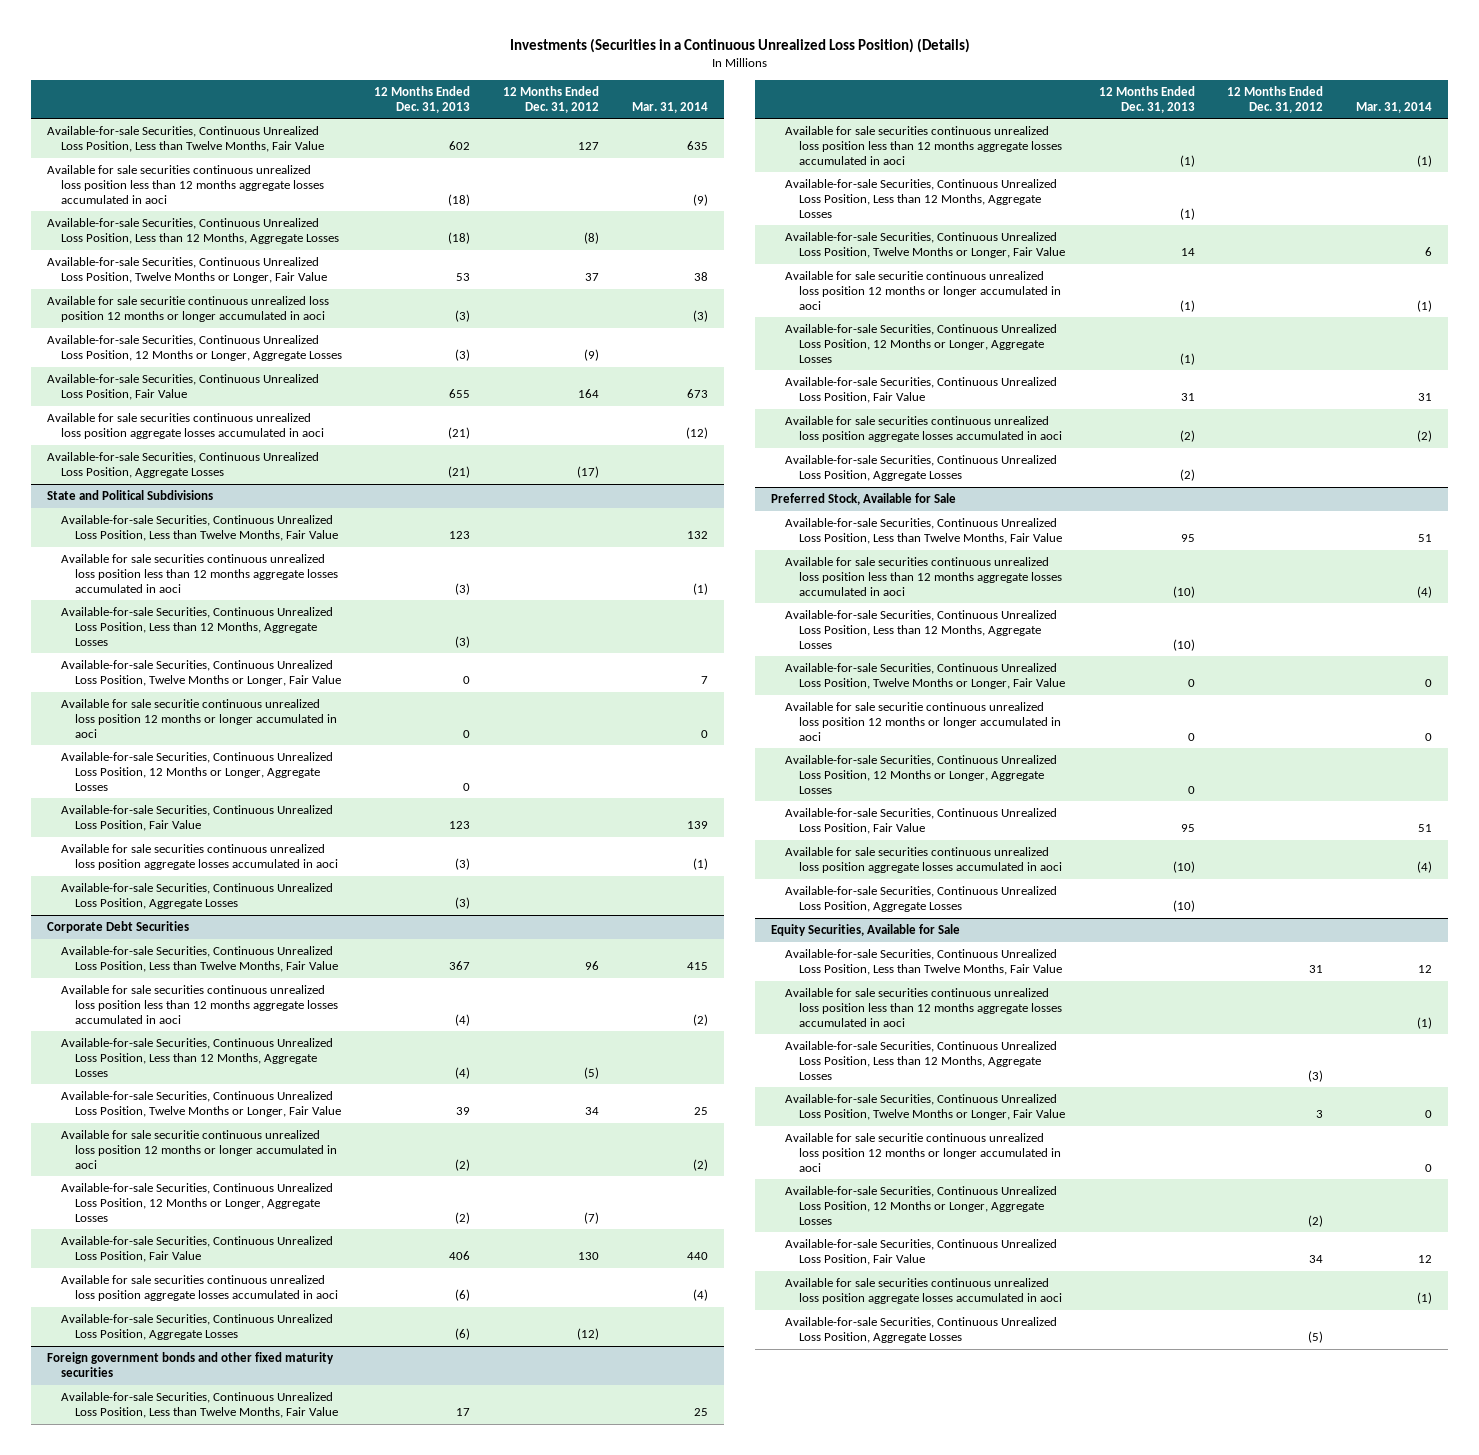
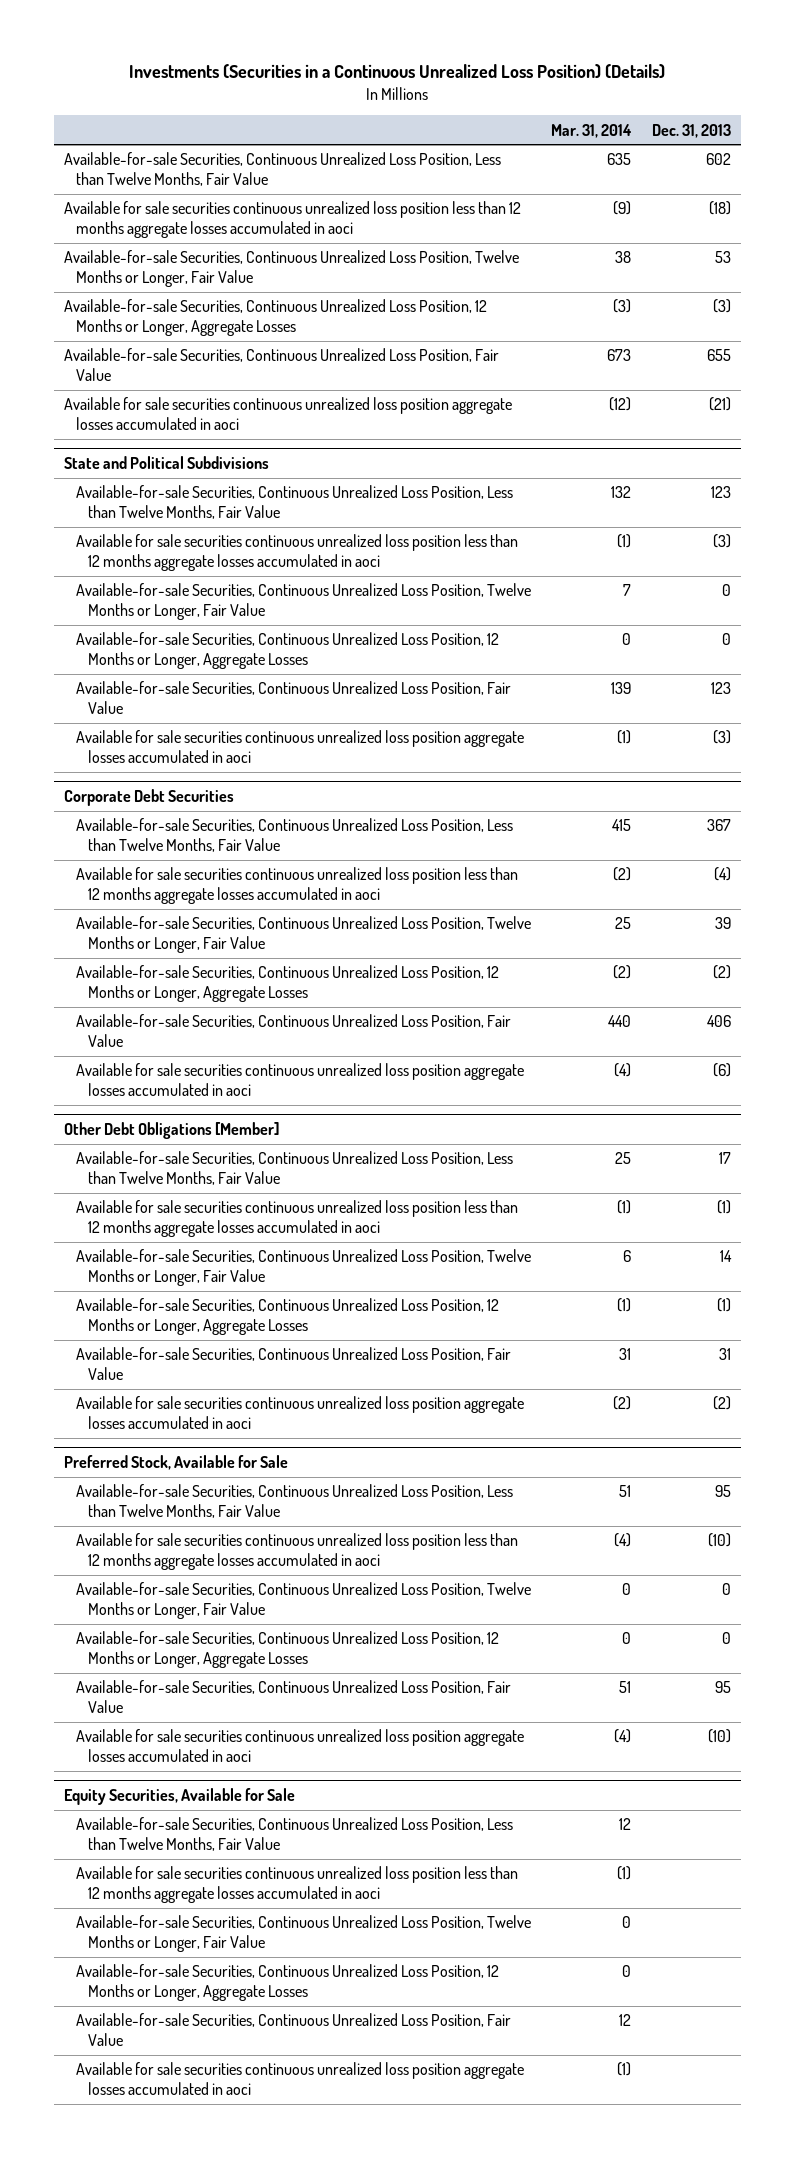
[374,85,471,113] 12 Months Ended Dec. 31, 2013 -> none
[503,85,600,113] 12 Months Ended Dec. 31, 2012 -> none
none -> [651,123,731,138] Dec. 31, 2013
[47,217,339,244] Available-for-sale Securities, Continuous Unrealized Loss Position, Less than 12 Months, Aggregate Losses -> none
[47,334,342,361] Available-for-sale Securities, Continuous Unrealized Loss Position, 12 Months or Longer, Aggregate Losses -> none
[47,295,330,322] Available for sale securitie continuous unrealized loss position 12 months or longer accumulated in aoci -> [63,299,487,336] Available-for-sale Securities, Continuous Unrealized Loss Position, 12 Months or Longer, Aggregate Losses
[47,451,320,478] Available-for-sale Securities, Continuous Unrealized Loss Position, Aggregate Losses -> none
[60,606,333,646] Available-for-sale Securities, Continuous Unrealized Loss Position, Less than 12 Months, Aggregate Losses -> none
[60,751,333,791] Available-for-sale Securities, Continuous Unrealized Loss Position, 12 Months or Longer, Aggregate Losses -> none
[60,698,337,738] Available for sale securitie continuous unrealized loss position 12 months or longer accumulated in aoci -> [75,632,499,669] Available-for-sale Securities, Continuous Unrealized Loss Position, 12 Months or Longer, Aggregate Losses
[60,882,333,909] Available-for-sale Securities, Continuous Unrealized Loss Position, Aggregate Losses -> none
[60,1037,333,1077] Available-for-sale Securities, Continuous Unrealized Loss Position, Less than 12 Months, Aggregate Losses -> none
[60,1182,333,1222] Available-for-sale Securities, Continuous Unrealized Loss Position, 12 Months or Longer, Aggregate Losses -> none
[60,1129,337,1169] Available for sale securitie continuous unrealized loss position 12 months or longer accumulated in aoci -> [75,965,499,1002] Available-for-sale Securities, Continuous Unrealized Loss Position, 12 Months or Longer, Aggregate Losses
[60,1313,333,1340] Available-for-sale Securities, Continuous Unrealized Loss Position, Aggregate Losses -> none
[47,1351,335,1377] Foreign government bonds and other fixed maturity securities -> none
none -> [63,1122,279,1140] Other Debt Obligations [Member]
[785,178,1058,218] Available-for-sale Securities, Continuous Unrealized Loss Position, Less than 12 Months, Aggregate Losses -> none
[785,323,1058,363] Available-for-sale Securities, Continuous Unrealized Loss Position, 12 Months or Longer, Aggregate Losses -> none
[785,270,1061,310] Available for sale securitie continuous unrealized loss position 12 months or longer accumulated in aoci -> [75,1298,499,1335] Available-for-sale Securities, Continuous Unrealized Loss Position, 12 Months or Longer, Aggregate Losses
[785,454,1058,481] Available-for-sale Securities, Continuous Unrealized Loss Position, Aggregate Losses -> none
[785,609,1058,649] Available-for-sale Securities, Continuous Unrealized Loss Position, Less than 12 Months, Aggregate Losses -> none
[785,754,1058,794] Available-for-sale Securities, Continuous Unrealized Loss Position, 12 Months or Longer, Aggregate Losses -> none
[785,701,1061,741] Available for sale securitie continuous unrealized loss position 12 months or longer accumulated in aoci -> [75,1631,499,1668] Available-for-sale Securities, Continuous Unrealized Loss Position, 12 Months or Longer, Aggregate Losses
[785,885,1058,912] Available-for-sale Securities, Continuous Unrealized Loss Position, Aggregate Losses -> none
[785,1040,1058,1080] Available-for-sale Securities, Continuous Unrealized Loss Position, Less than 12 Months, Aggregate Losses -> none
[785,1185,1058,1225] Available-for-sale Securities, Continuous Unrealized Loss Position, 12 Months or Longer, Aggregate Losses -> none
[785,1132,1061,1172] Available for sale securitie continuous unrealized loss position 12 months or longer accumulated in aoci -> [75,1964,499,2001] Available-for-sale Securities, Continuous Unrealized Loss Position, 12 Months or Longer, Aggregate Losses
[785,1316,1058,1343] Available-for-sale Securities, Continuous Unrealized Loss Position, Aggregate Losses -> none

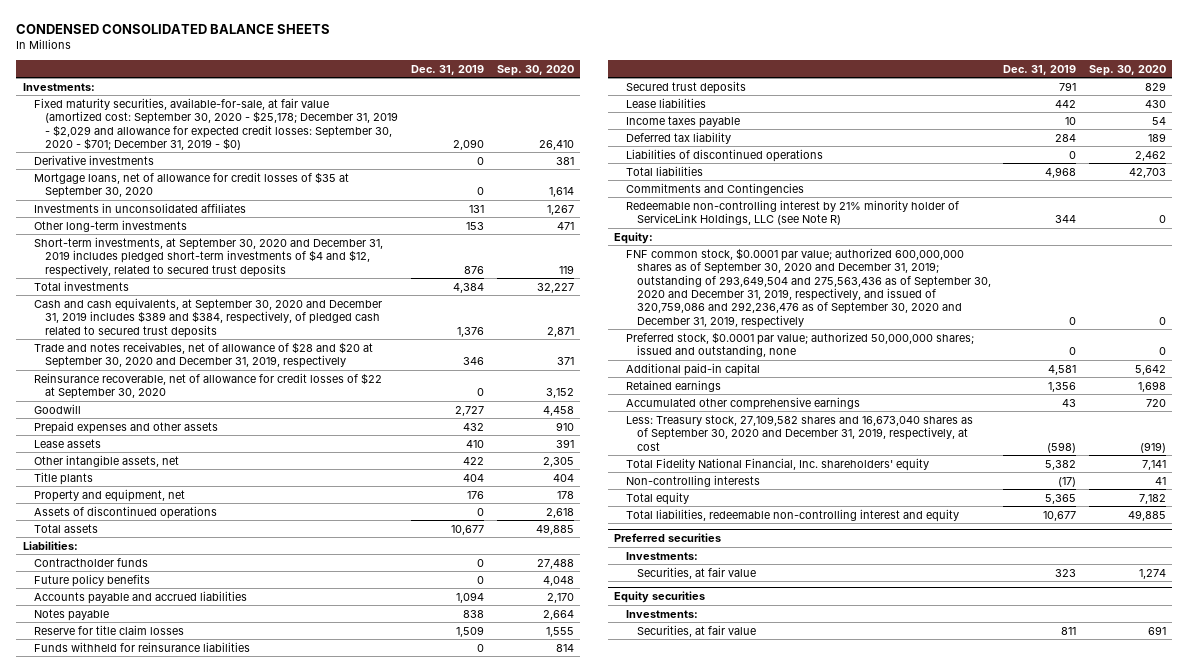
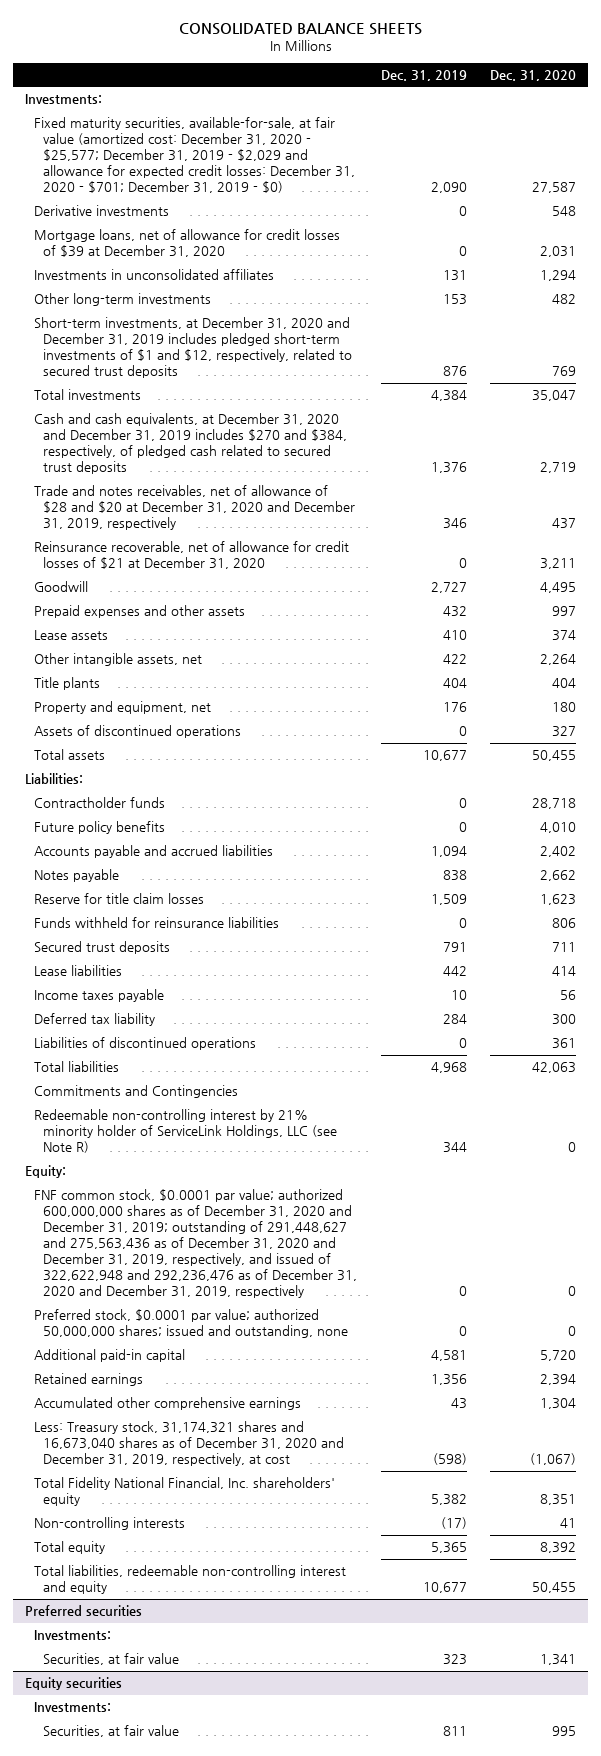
[16,23,331,34] CONDENSED CONSOLIDATED BALANCE SHEETS -> [178,22,422,35] CONSOLIDATED BALANCE SHEETS
[496,64,574,76] Sep. 30, 2020 -> none
none -> [490,70,577,82] Dec. 31, 2020
[33,97,398,150] Fixed maturity securities, available-for-sale, at fair value (amortized cost: September 30, 2020 - $25,178; December 31, 2019 - $2,029 and allowance for expected credit losses: September 30, 2020 - $701; December 31, 2019 - $0) -> [33,117,355,194] Fixed maturity securities, available-for-sale, at fair value (amortized cost: December 31, 2020 - $25,577; December 31, 2019 - $2,029 and allowance for expected credit losses: December 31, 2020 - $701; December 31, 2019 - $0)
[33,171,349,199] Mortgage loans, net of allowance for credit losses of $35 at September 30, 2020 -> [33,229,340,258] Mortgage loans, net of allowance for credit losses of $39 at December 31, 2020
[33,236,383,277] Short-term investments, at September 30, 2020 and December 31, 2019 includes pledged short-term investments of $4 and $12, respectively, related to secured trust deposits -> [33,317,352,379] Short-term investments, at December 31, 2020 and December 31, 2019 includes pledged short-term investments of $1 and $12, respectively, related to secured trust deposits
[33,297,382,338] Cash and cash equivalents, at September 30, 2020 and December 31, 2019 includes $389 and $384, respectively, of pledged cash related to secured trust deposits -> [33,413,347,475] Cash and cash equivalents, at December 31, 2020 and December 31, 2019 includes $270 and $384, respectively, of pledged cash related to secured trust deposits
[33,341,373,369] Trade and notes receivables, net of allowance of $28 and $20 at September 30, 2020 and December 31, 2019, respectively -> [33,485,355,531] Trade and notes receivables, net of allowance of $28 and $20 at December 31, 2020 and December 31, 2019, respectively
[33,372,382,400] Reinsurance recoverable, net of allowance for credit losses of $22 at September 30, 2020 -> [33,541,349,570] Reinsurance recoverable, net of allowance for credit losses of $21 at December 31, 2020
[625,247,991,328] FNF common stock, $0.0001 par value; authorized 600,000,000 shares as of September 30, 2020 and December 31, 2019; outstanding of 293,649,504 and 275,563,436 as of September 30, 2020 and December 31, 2019, respectively, and issued of 320,759,086 and 292,236,476 as of September 30, 2020 and December 31, 2019, respectively -> [33,1189,357,1299] FNF common stock, $0.0001 par value; authorized 600,000,000 shares as of December 31, 2020 and December 31, 2019; outstanding of 291,448,627 and 275,563,436 as of December 31, 2020 and December 31, 2019, respectively, and issued of 322,622,948 and 292,236,476 as of December 31, 2020 and December 31, 2019, respectively
[625,414,973,451] Less: Treasury stock, 27,109,582 shares and 16,673,040 shares as of September 30, 2020 and December 31, 2019, respectively, at cost -> [33,1421,344,1467] Less: Treasury stock, 31,174,321 shares and 16,673,040 shares as of December 31, 2020 and December 31, 2019, respectively, at cost

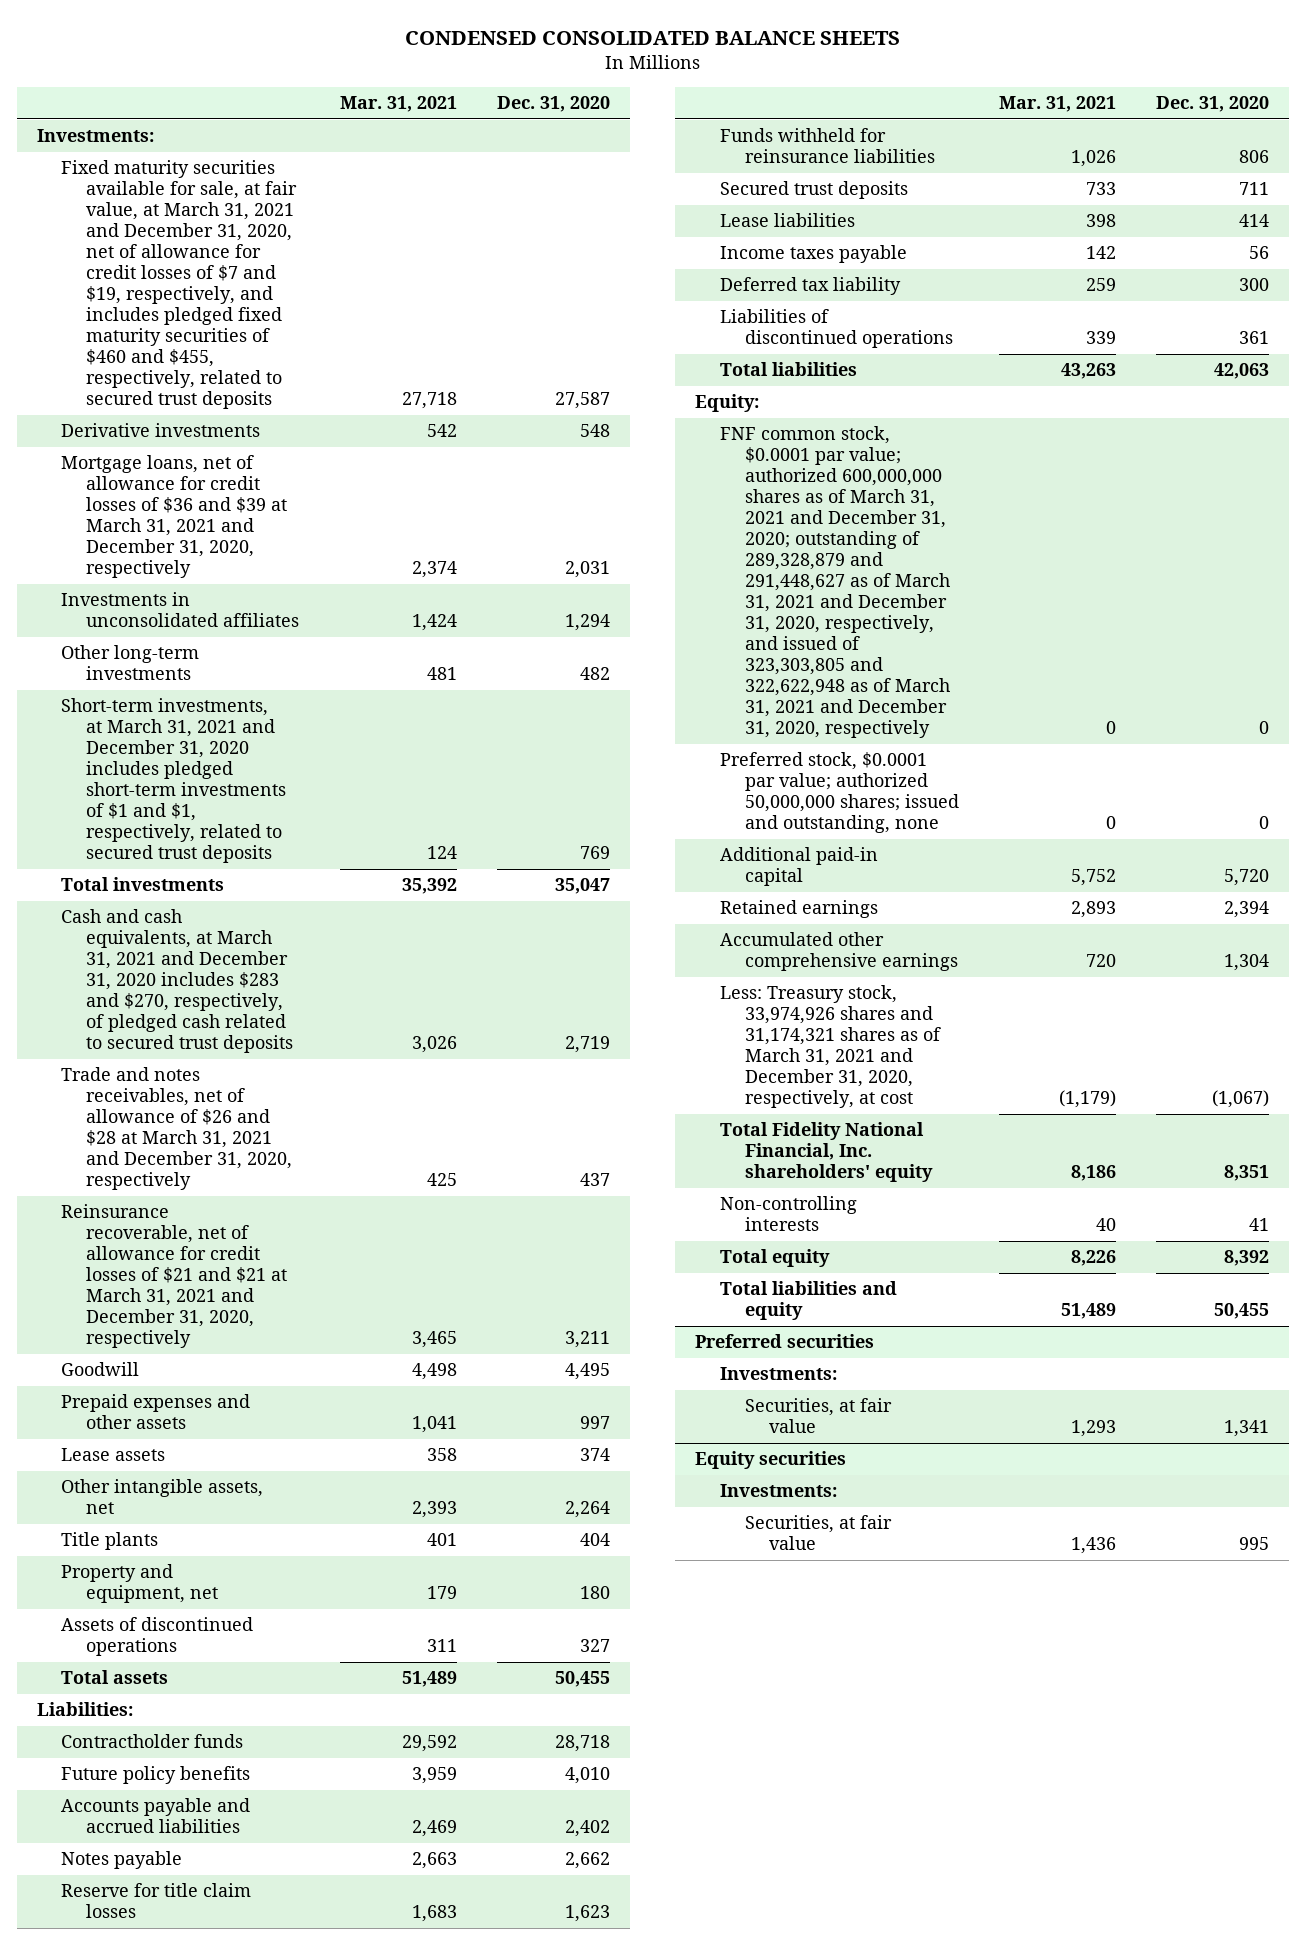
[178,22,422,35] CONSOLIDATED BALANCE SHEETS -> [404,30,900,45] CONDENSED CONSOLIDATED BALANCE SHEETS
[380,70,467,82] Dec. 31, 2019 -> none
none -> [340,96,458,113] Mar. 31, 2021
[33,117,355,194] Fixed maturity securities, available-for-sale, at fair value (amortized cost: December 31, 2020 - $25,577; December 31, 2019 - $2,029 and allowance for expected credit losses: December 31, 2020 - $701; December 31, 2019 - $0) -> [61,160,298,410] Fixed maturity securities available for sale, at fair value, at March 31, 2021 and December 31, 2020, net of allowance for credit losses of $7 and $19, respectively, and includes pledged fixed maturity securities of $460 and $455, respectively, related to secured trust deposits
[33,229,340,258] Mortgage loans, net of allowance for credit losses of $39 at December 31, 2020 -> [61,455,288,579] Mortgage loans, net of allowance for credit losses of $36 and $39 at March 31, 2021 and December 31, 2020, respectively
[33,317,352,379] Short-term investments, at December 31, 2020 and December 31, 2019 includes pledged short-term investments of $1 and $12, respectively, related to secured trust deposits -> [61,698,287,864] Short-term investments, at March 31, 2021 and December 31, 2020 includes pledged short-term investments of $1 and $1, respectively, related to secured trust deposits
[33,413,347,475] Cash and cash equivalents, at December 31, 2020 and December 31, 2019 includes $270 and $384, respectively, of pledged cash related to secured trust deposits -> [61,909,294,1054] Cash and cash equivalents, at March 31, 2021 and December 31, 2020 includes $283 and $270, respectively, of pledged cash related to secured trust deposits
[33,485,355,531] Trade and notes receivables, net of allowance of $28 and $20 at December 31, 2020 and December 31, 2019, respectively -> [61,1067,293,1191] Trade and notes receivables, net of allowance of $26 and $28 at March 31, 2021 and December 31, 2020, respectively
[33,541,349,570] Reinsurance recoverable, net of allowance for credit losses of $21 at December 31, 2020 -> [61,1204,288,1349] Reinsurance recoverable, net of allowance for credit losses of $21 and $21 at March 31, 2021 and December 31, 2020, respectively
[33,1085,238,1099] Commitments and Contingencies -> none
[33,1109,337,1154] Redeemable non-controlling interest by 21% minority holder of ServiceLink Holdings, LLC (see Note R) -> none
[33,1189,357,1299] FNF common stock, $0.0001 par value; authorized 600,000,000 shares as of December 31, 2020 and December 31, 2019; outstanding of 291,448,627 and 275,563,436 as of December 31, 2020 and December 31, 2019, respectively, and issued of 322,622,948 and 292,236,476 as of December 31, 2020 and December 31, 2019, respectively -> [719,426,950,739] FNF common stock, $0.0001 par value; authorized 600,000,000 shares as of March 31, 2021 and December 31, 2020; outstanding of 289,328,879 and 291,448,627 as of March 31, 2021 and December 31, 2020, respectively, and issued of 323,303,805 and 322,622,948 as of March 31, 2021 and December 31, 2020, respectively
[33,1421,344,1467] Less: Treasury stock, 31,174,321 shares and 16,673,040 shares as of December 31, 2020 and December 31, 2019, respectively, at cost -> [719,985,941,1109] Less: Treasury stock, 33,974,926 shares and 31,174,321 shares as of March 31, 2021 and December 31, 2020, respectively, at cost
[33,1565,346,1595] Total liabilities, redeemable non-controlling interest and equity -> [719,1281,897,1321] Total liabilities and equity

